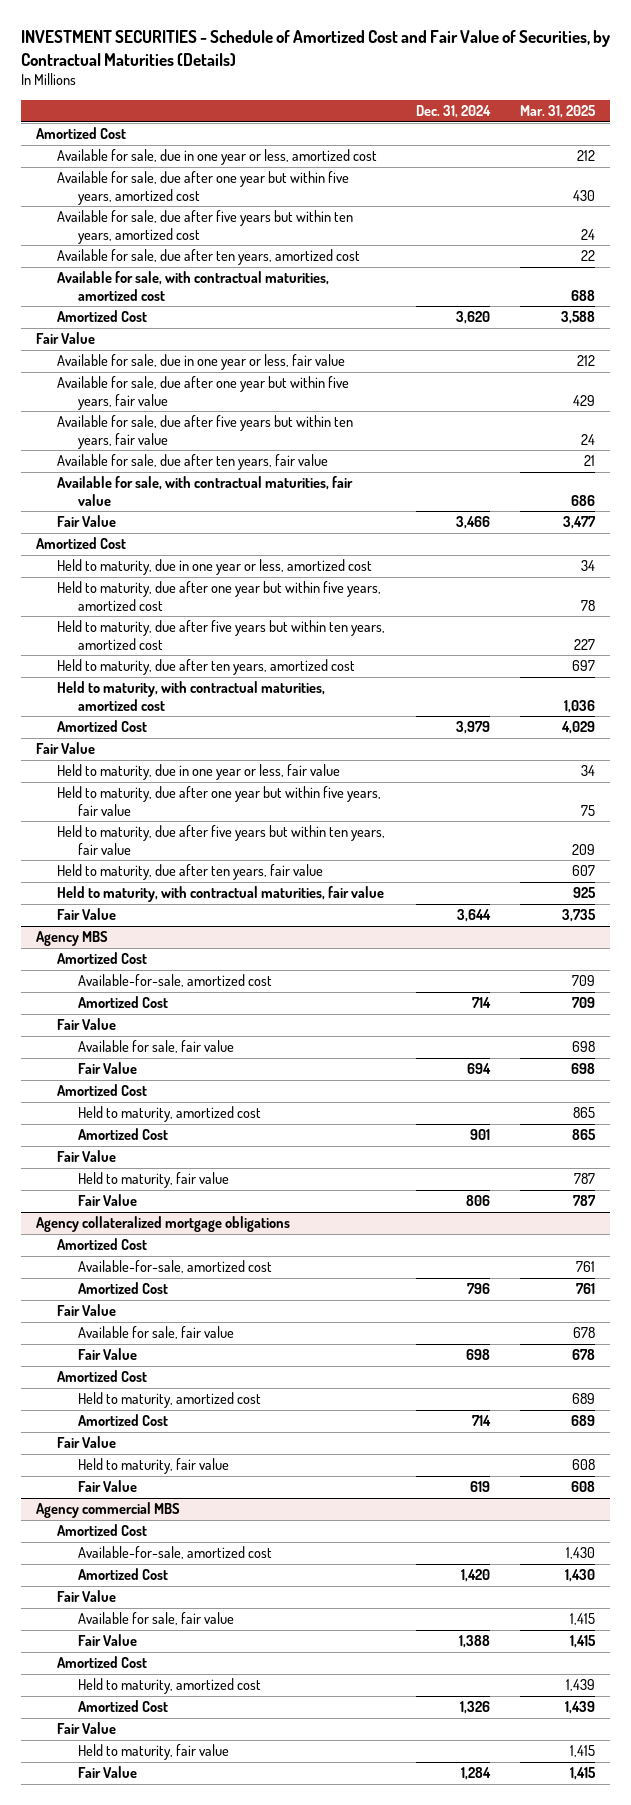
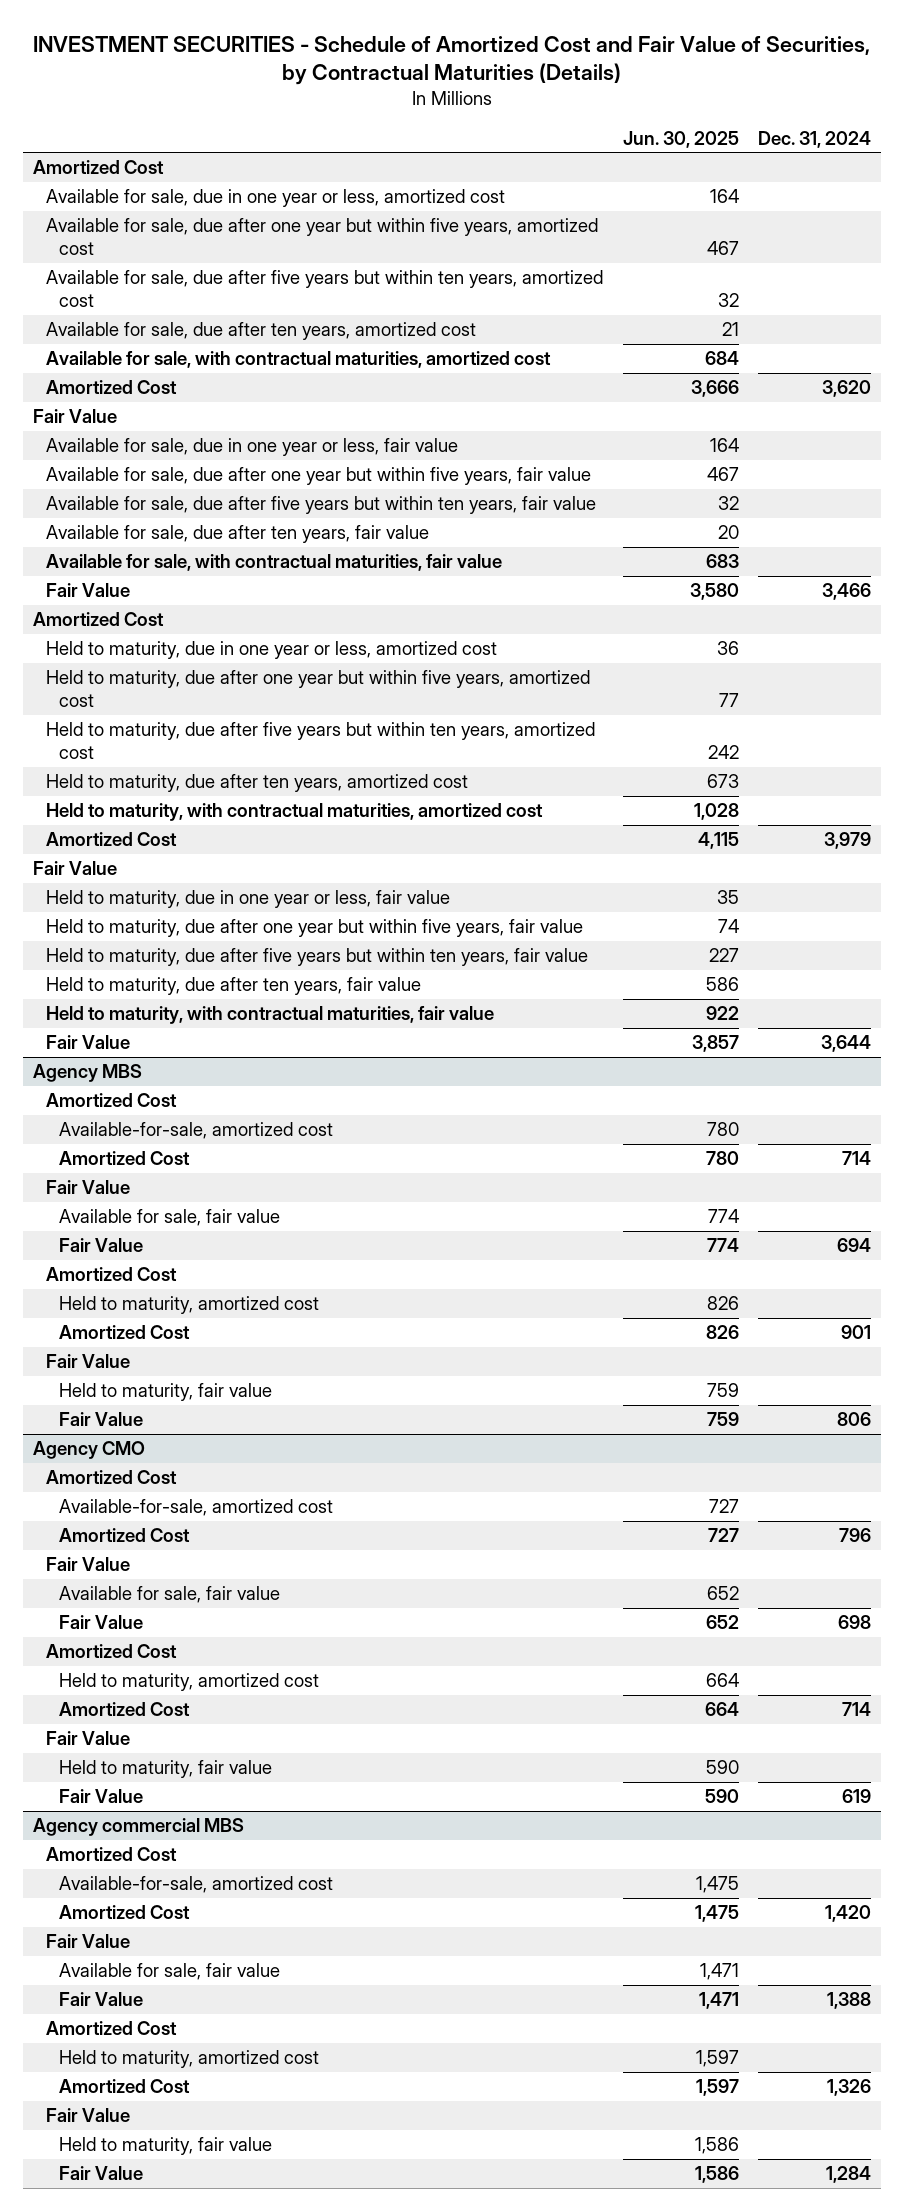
[520,105,597,119] Mar. 31, 2025 -> none
none -> [622,130,739,148] Jun. 30, 2025
[35,1216,290,1233] Agency collateralized mortgage obligations -> [32,1441,145,1460] Agency CMO

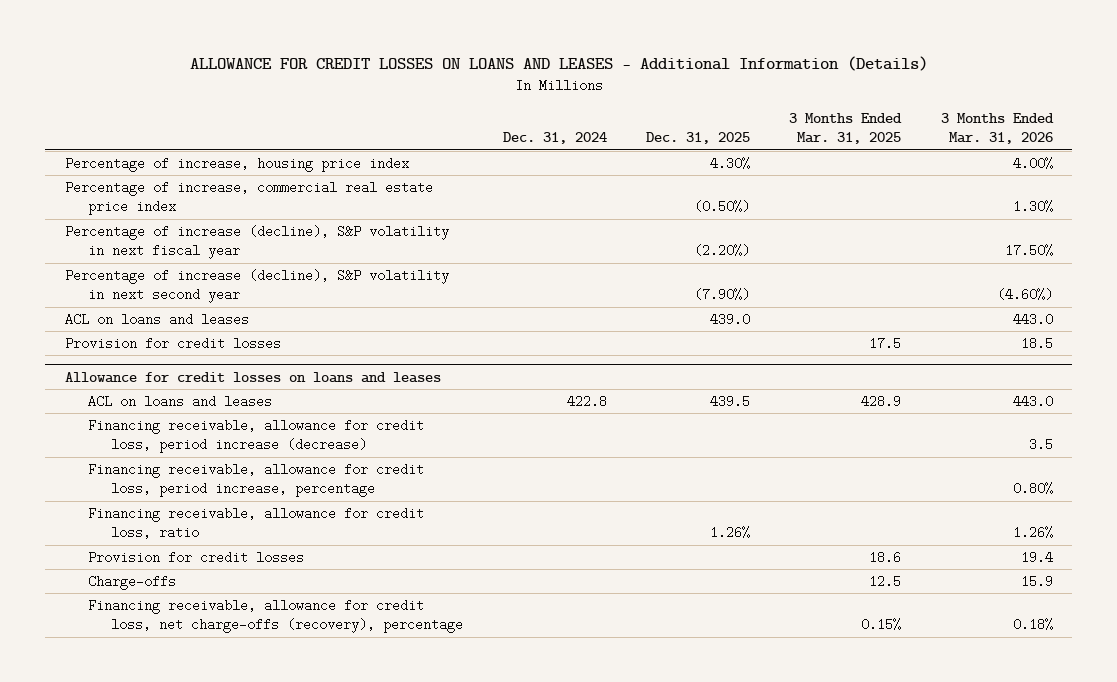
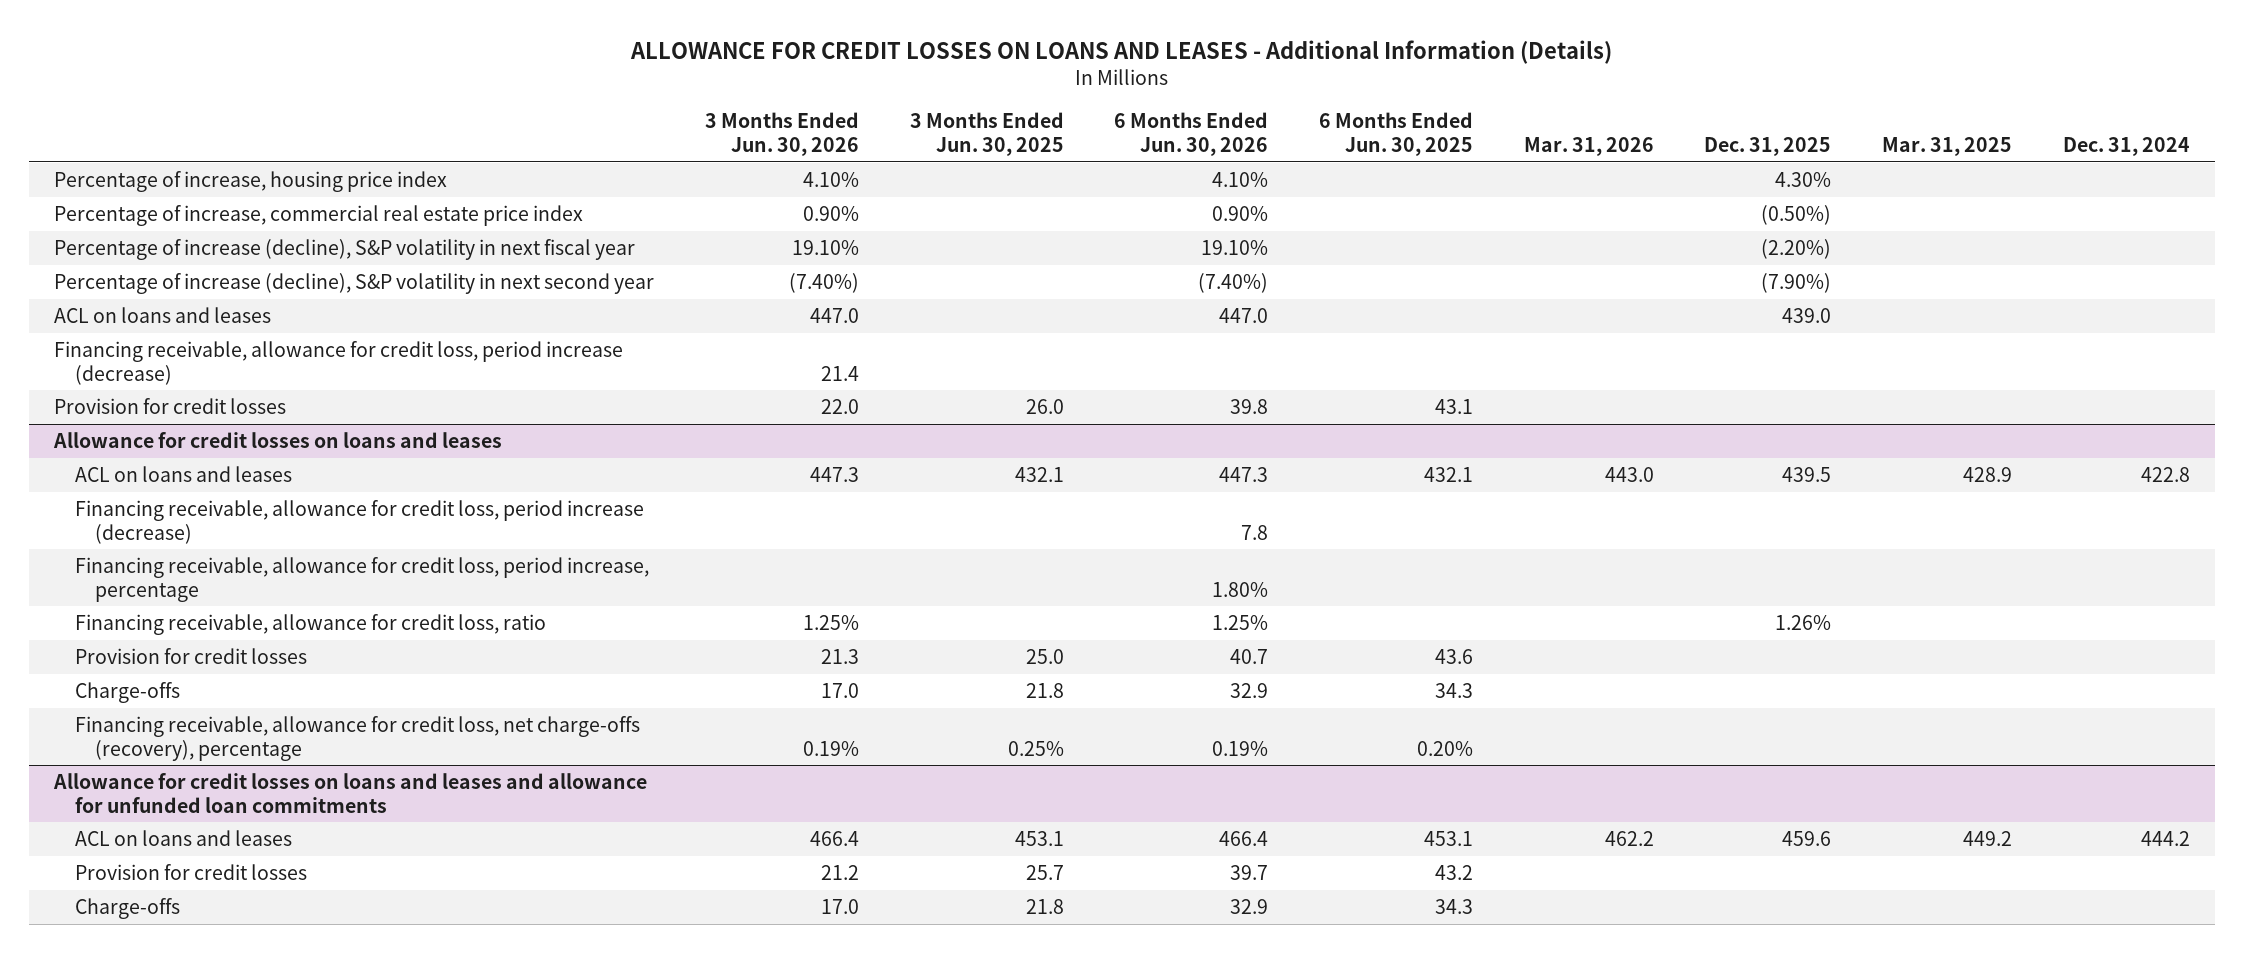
[789,112,903,145] 3 Months Ended Mar. 31, 2025 -> none
[940,112,1054,145] 3 Months Ended Mar. 31, 2026 -> none
none -> [705,112,860,157] 3 Months Ended Jun. 30, 2026
none -> [909,112,1064,157] 3 Months Ended Jun. 30, 2025
none -> [1114,112,1269,157] 6 Months Ended Jun. 30, 2026
none -> [1318,112,1473,157] 6 Months Ended Jun. 30, 2025
none -> [1523,137,1654,157] Mar. 31, 2026
none -> [1881,137,2012,157] Mar. 31, 2025
none -> [54,340,624,385] Financing receivable, allowance for credit loss, period increase (decrease)
none -> [53,772,648,813] Allowance for credit losses on loans and leases and allowance for unfunded loan commitments
none -> [74,829,292,846] ACL on loans and leases
none -> [74,863,307,880] Provision for credit losses
none -> [74,897,180,919] Charge-offs

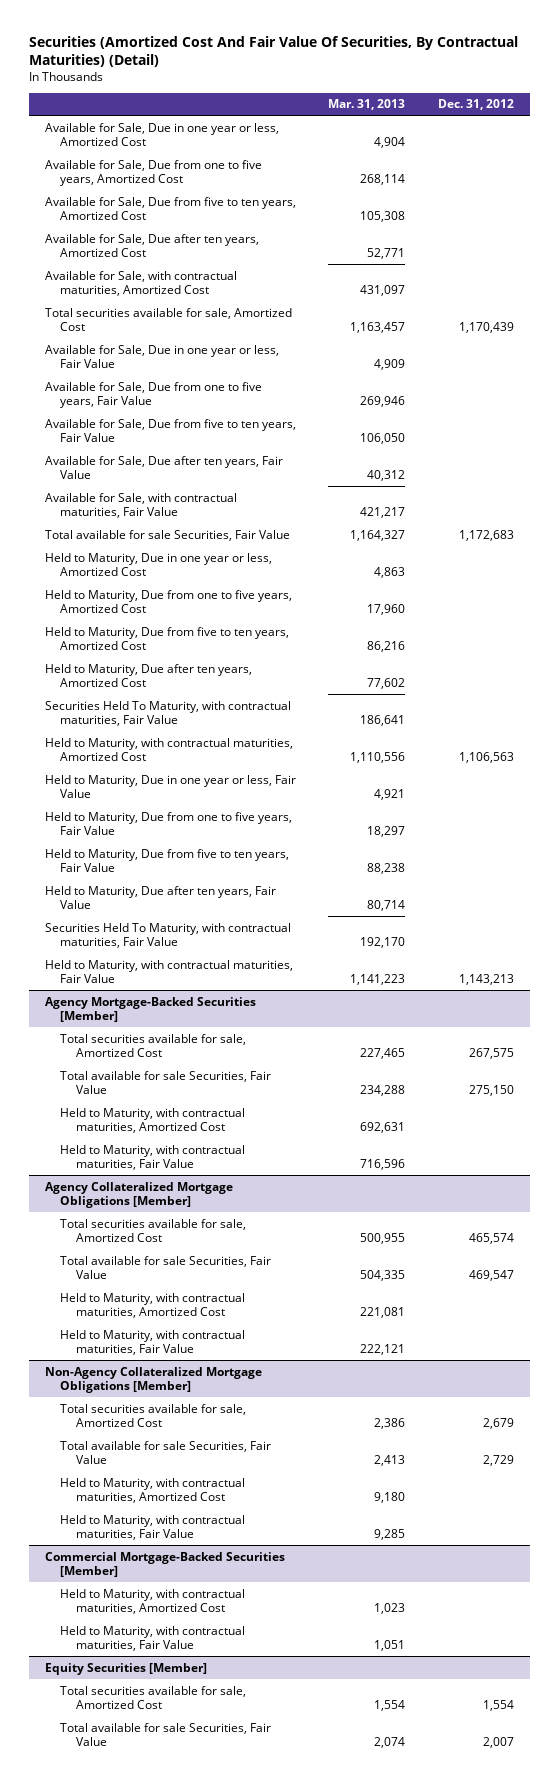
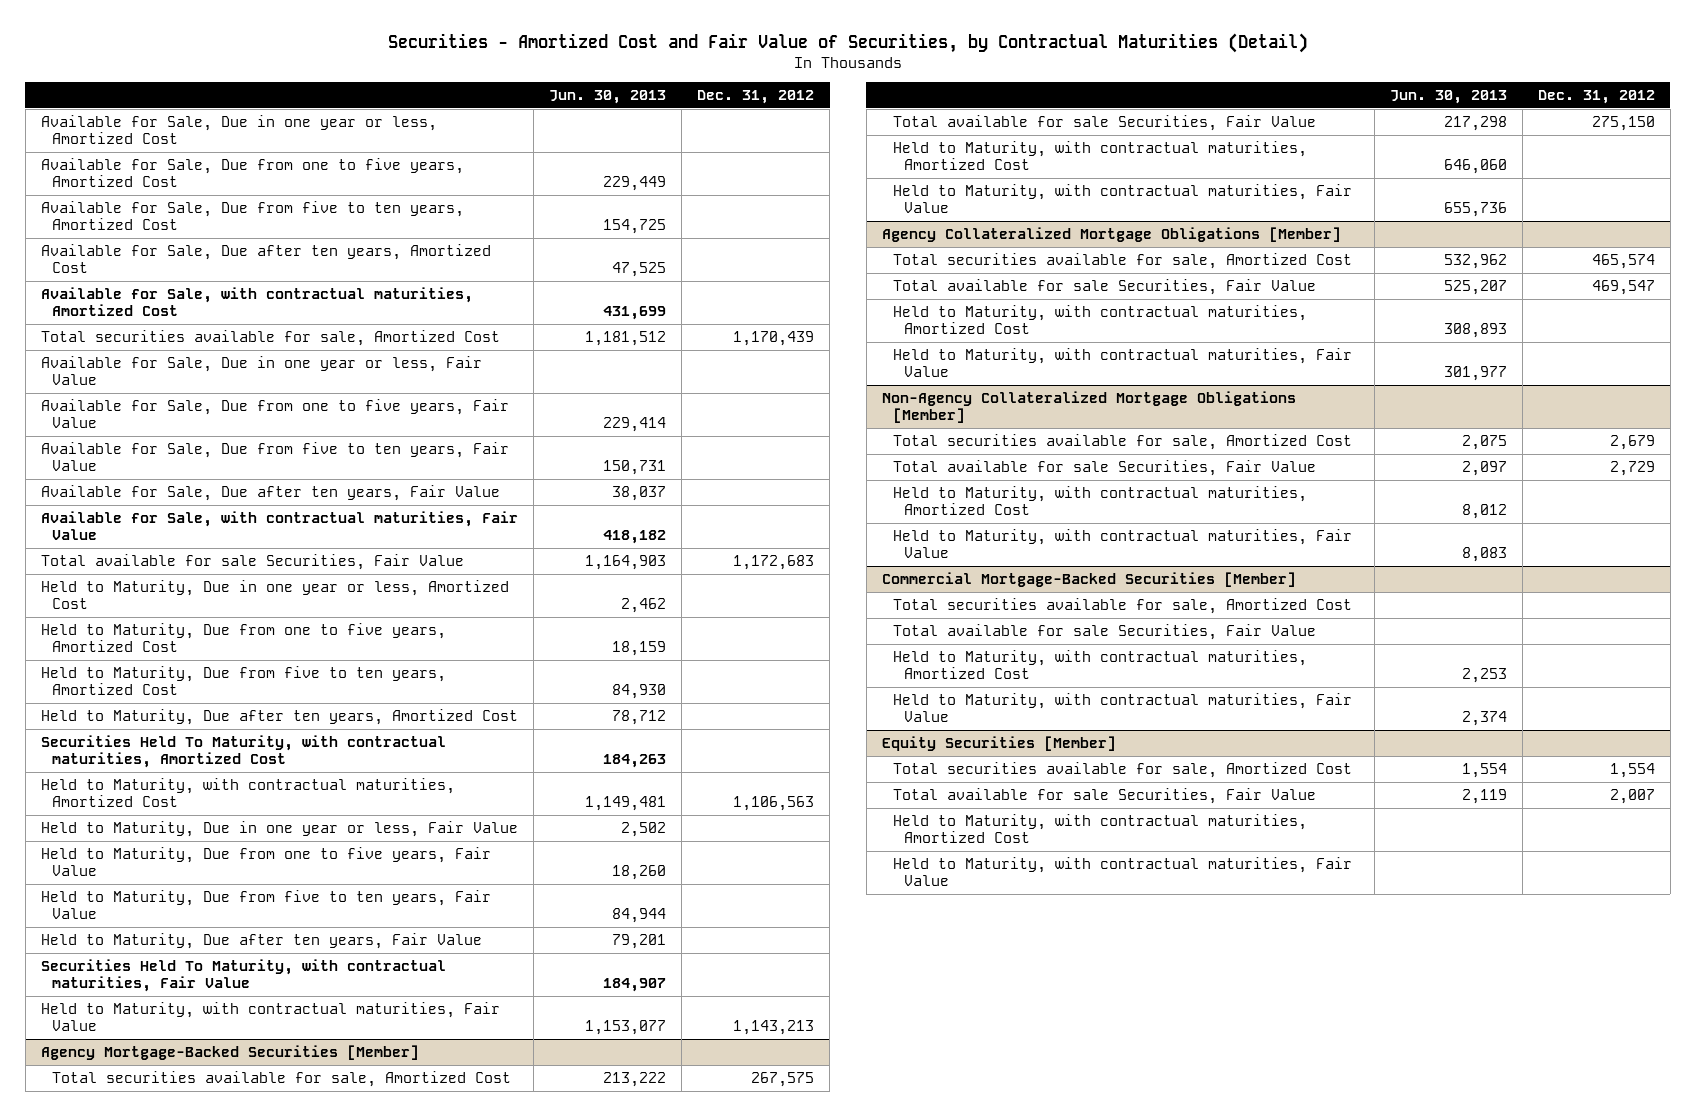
[28,35,518,68] Securities (Amortized Cost And Fair Value Of Securities, By Contractual Maturities) (Detail) -> [387,32,1308,53] Securities - Amortized Cost and Fair Value of Securities, by Contractual Maturities (Detail)
[328,99,406,111] Mar. 31, 2013 -> none
none -> [548,90,666,105] Jun. 30, 2013
[44,700,291,726] Securities Held To Maturity, with contractual maturities, Fair Value -> [40,734,446,769] Securities Held To Maturity, with contractual maturities, Amortized Cost
none -> [892,597,1352,614] Total securities available for sale, Amortized Cost
none -> [892,623,1316,640] Total available for sale Securities, Fair Value
none -> [892,813,1307,844] Held to Maturity, with contractual maturities, Amortized Cost
none -> [892,856,1352,887] Held to Maturity, with contractual maturities, Fair Value

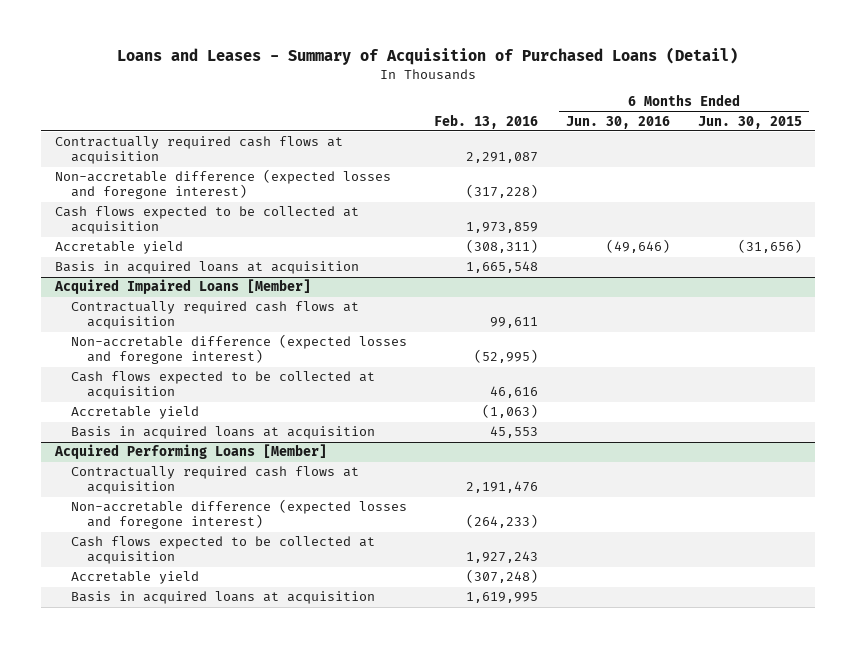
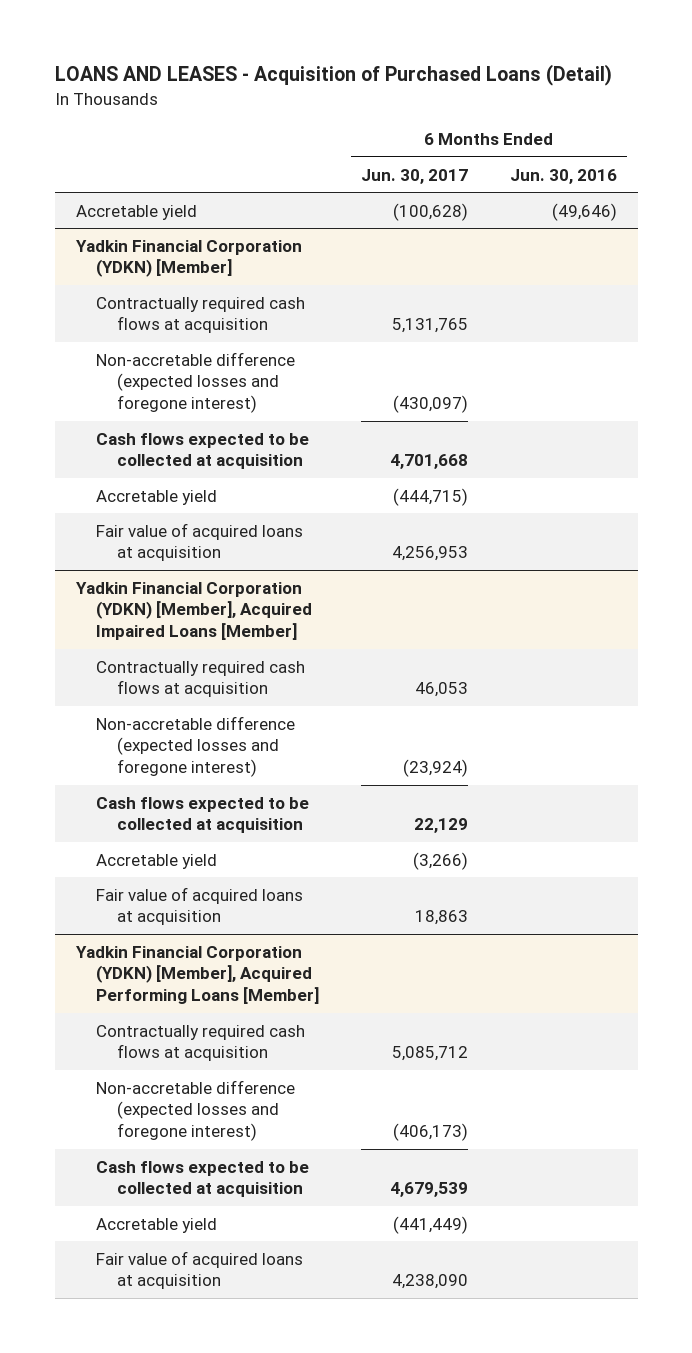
[117,47,739,66] Loans and Leases - Summary of Acquisition of Purchased Loans (Detail) -> [54,64,612,87] LOANS AND LEASES - Acquisition of Purchased Loans (Detail)
[434,113,539,129] Feb. 13, 2016 -> none
[697,115,802,129] Jun. 30, 2015 -> none
none -> [360,168,468,184] Jun. 30, 2017
[54,136,343,165] Contractually required cash flows at acquisition -> none
[54,169,391,200] Non-accretable difference (expected losses and foregone interest) -> none
[54,206,359,235] Cash flows expected to be collected at acquisition -> none
[54,261,359,275] Basis in acquired loans at acquisition -> none
none -> [75,239,302,278] Yadkin Financial Corporation (YDKN) [Member]
none -> [96,296,306,334] Contractually required cash flows at acquisition
none -> [96,351,296,414] Non-accretable difference (expected losses and foregone interest)
none -> [96,432,310,470] Cash flows expected to be collected at acquisition
none -> [96,489,218,505] Accretable yield
none -> [96,522,304,562] Fair value of acquired loans at acquisition
[53,279,311,295] Acquired Impaired Loans [Member] -> [75,581,313,641] Yadkin Financial Corporation (YDKN) [Member], Acquired Impaired Loans [Member]
[70,426,375,440] Basis in acquired loans at acquisition -> [96,886,304,926] Fair value of acquired loans at acquisition
[53,444,327,460] Acquired Performing Loans [Member] -> [75,945,320,1005] Yadkin Financial Corporation (YDKN) [Member], Acquired Performing Loans [Member]
[70,591,375,605] Basis in acquired loans at acquisition -> [96,1250,304,1290] Fair value of acquired loans at acquisition

